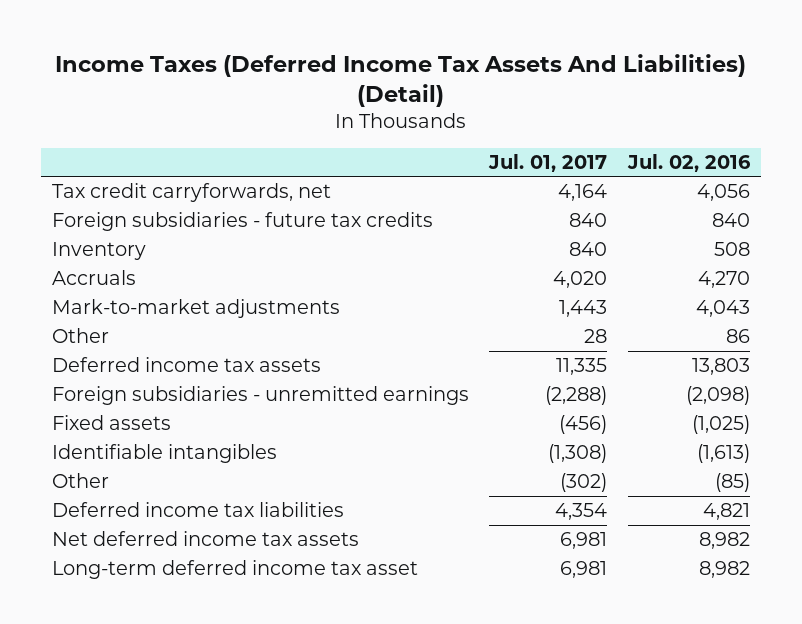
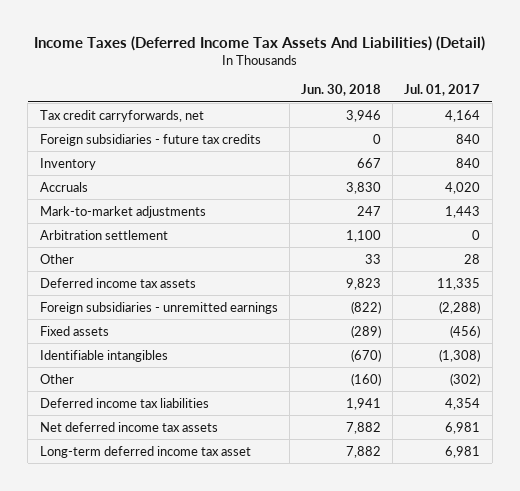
[627,153,752,172] Jul. 02, 2016 -> none
none -> [301,84,382,97] Jun. 30, 2018
none -> [39,229,168,240] Arbitration settlement

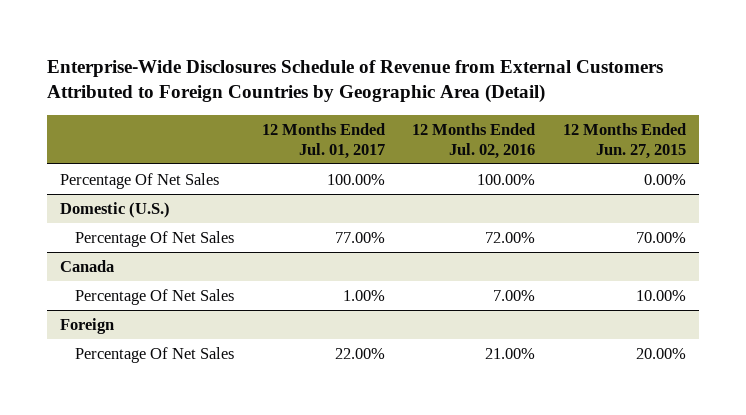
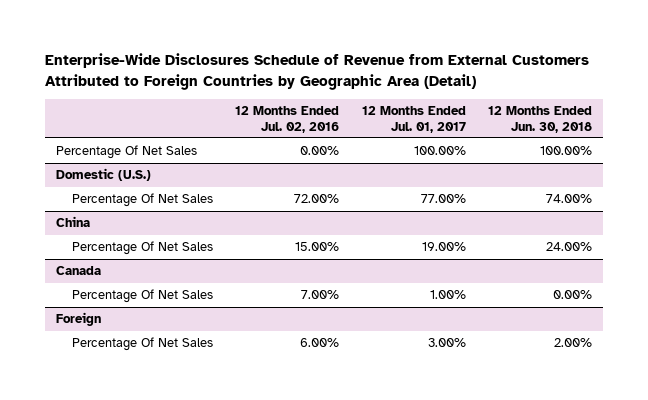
[562,122,686,159] 12 Months Ended Jun. 27, 2015 -> none
none -> [487,106,592,133] 12 Months Ended Jun. 30, 2018
[477,173,536,185] 100.00% -> [300,146,340,156] 0.00%
none -> [55,216,90,228] China
none -> [72,241,214,256] Percentage Of Net Sales
[334,347,385,359] 22.00% -> [427,338,466,348] 3.00%
[485,347,536,359] 21.00% -> [300,338,340,348] 6.00%

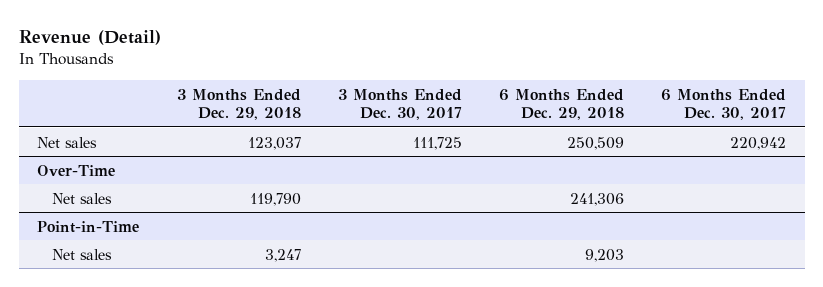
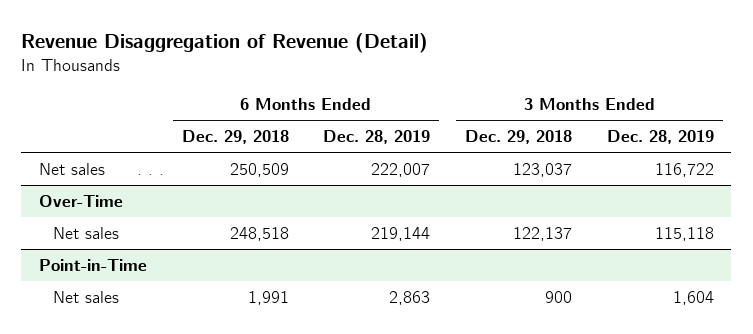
[18,30,161,46] Revenue (Detail) -> [21,33,429,54] Revenue Disaggregation of Revenue (Detail)
[337,88,462,121] 3 Months Ended Dec. 30, 2017 -> none
[661,88,787,121] 6 Months Ended Dec. 30, 2017 -> none
none -> [323,130,431,145] Dec. 28, 2019
none -> [606,130,714,145] Dec. 28, 2019
[249,192,301,206] 119,790 -> [513,226,573,241] 122,137
[569,192,624,206] 241,306 -> [229,226,289,241] 248,518
[264,248,301,262] 3,247 -> [545,290,573,303] 900
[584,248,624,262] 9,203 -> [247,290,289,305] 1,991

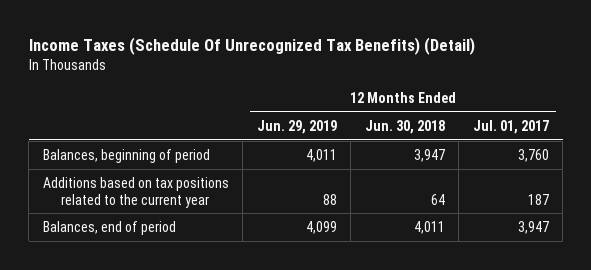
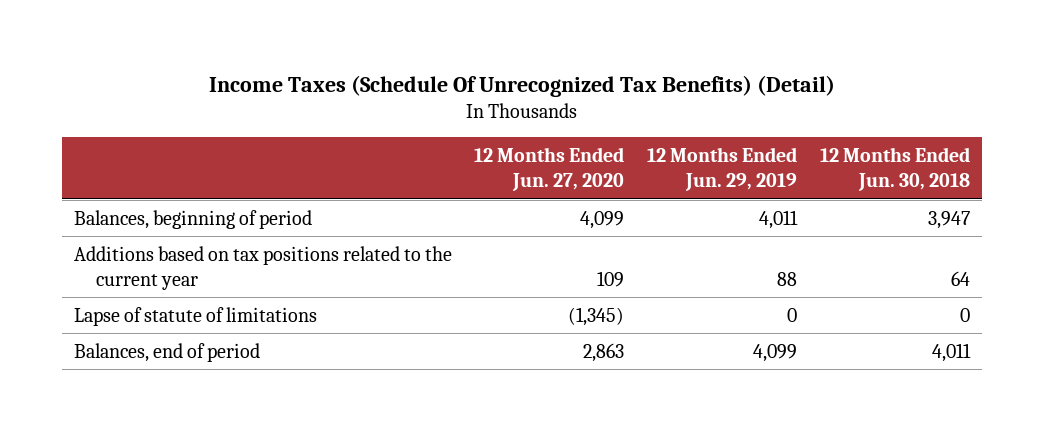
[472,119,549,134] Jul. 01, 2017 -> none
none -> [474,147,625,192] 12 Months Ended Jun. 27, 2020
none -> [73,306,317,326] Lapse of statute of limitations

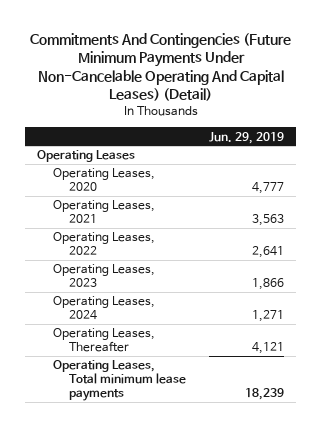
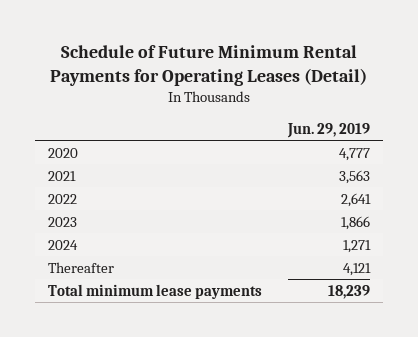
[29,32,291,102] Commitments And Contingencies (Future Minimum Payments Under Non-Cancelable Operating And Capital Leases) (Detail) -> [49,45,367,86] Schedule of Future Minimum Rental Payments for Operating Leases (Detail)
[37,150,136,163] Operating Leases -> none
[53,168,156,192] Operating Leases, 2020 -> [47,147,78,158] 2020
[53,200,156,224] Operating Leases, 2021 -> [47,170,76,181] 2021
[53,232,156,256] Operating Leases, 2022 -> [47,193,77,204] 2022
[53,264,156,288] Operating Leases, 2023 -> [47,216,77,227] 2023
[53,296,156,321] Operating Leases, 2024 -> [47,239,78,250] 2024
[53,328,156,353] Operating Leases, Thereafter -> [47,261,114,273] Thereafter
[53,360,187,402] Operating Leases, Total minimum lease payments -> [47,283,262,299] Total minimum lease payments

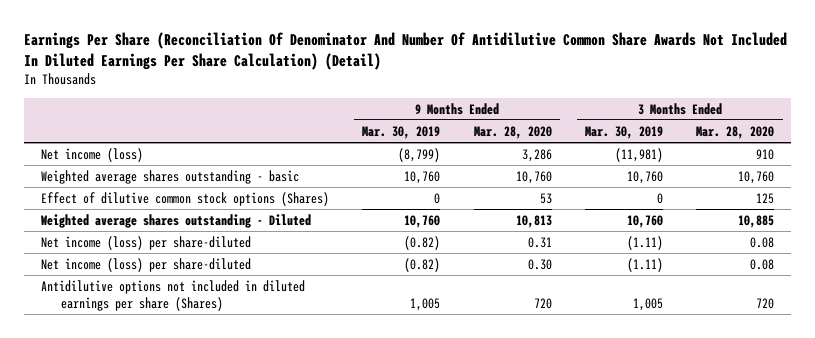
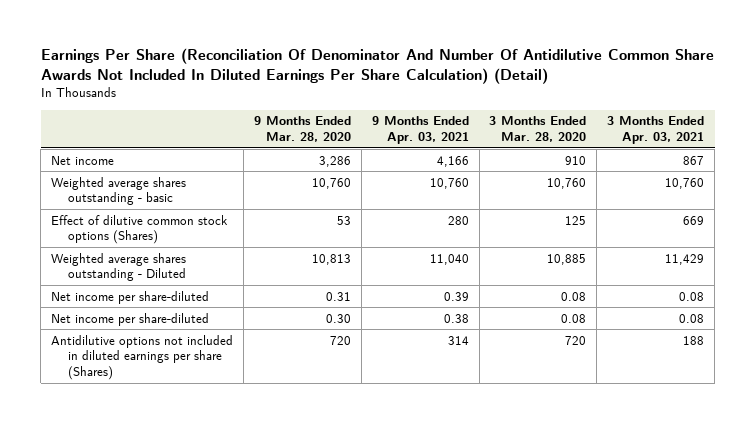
[362,125,441,139] Mar. 30, 2019 -> none
[585,125,664,139] Mar. 30, 2019 -> none
none -> [371,116,469,144] 9 Months Ended Apr. 03, 2021
none -> [607,116,705,144] 3 Months Ended Apr. 03, 2021
[40,147,143,162] Net income (loss) -> [51,155,115,165] Net income
[40,235,251,250] Net income (loss) per share-diluted -> [51,290,210,304] Net income per share-diluted
[40,257,251,272] Net income (loss) per share-diluted -> [51,312,210,326] Net income per share-diluted

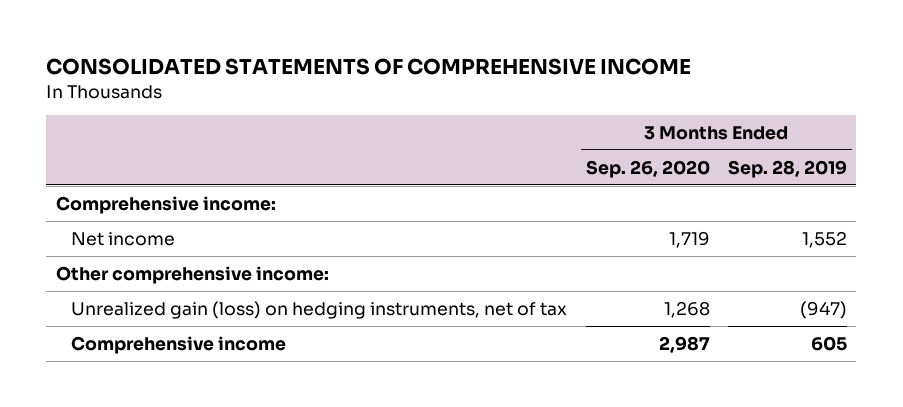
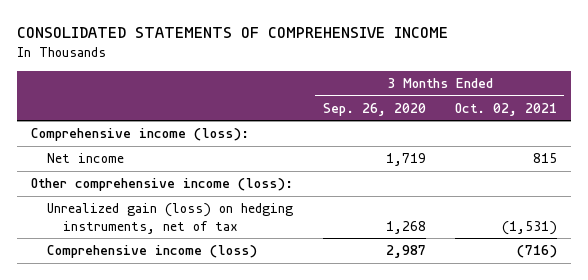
[728,159,848,178] Sep. 28, 2019 -> none
none -> [454,102,557,116] Oct. 02, 2021
[55,195,276,214] Comprehensive income: -> [31,128,250,142] Comprehensive income (loss):
[55,265,329,284] Other comprehensive income: -> [31,178,294,192] Other comprehensive income (loss):
[71,335,287,354] Comprehensive income -> [47,245,258,259] Comprehensive income (loss)

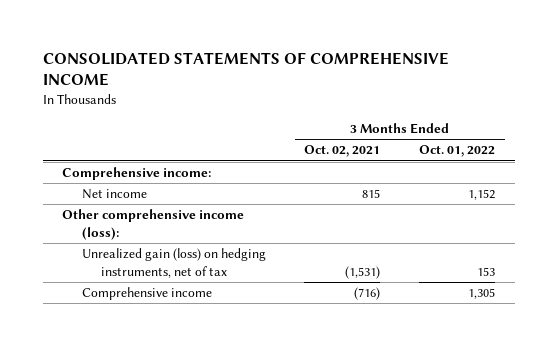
[322,102,426,116] Sep. 26, 2020 -> none
none -> [419,145,496,158] Oct. 01, 2022
[31,128,250,142] Comprehensive income (loss): -> [62,167,212,181] Comprehensive income:
[47,245,258,259] Comprehensive income (loss) -> [81,287,212,301] Comprehensive income

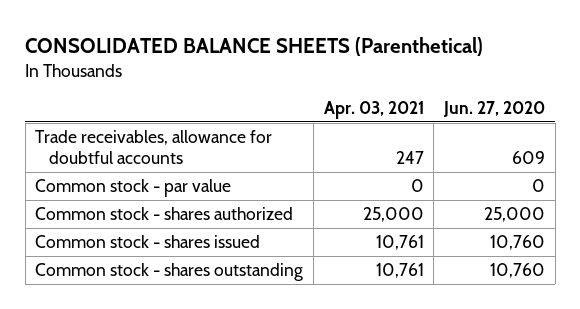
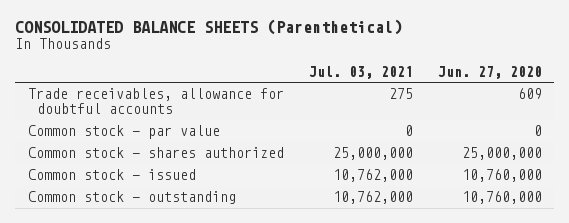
[323,101,424,120] Apr. 03, 2021 -> none
none -> [308,65,413,79] Jul. 03, 2021
[483,207,545,223] 25,000 -> [461,147,542,161] 25,000,000
[35,235,261,249] Common stock - shares issued -> [27,169,196,181] Common stock - issued
[489,235,545,251] 10,760 -> [461,169,542,183] 10,760,000
[35,263,304,282] Common stock - shares outstanding -> [27,191,236,205] Common stock - outstanding
[489,263,545,279] 10,760 -> [461,191,542,205] 10,760,000

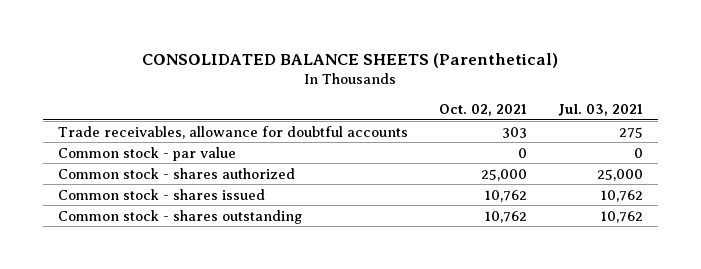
[437,65,542,79] Jun. 27, 2020 -> none
none -> [438,104,527,117] Oct. 02, 2021
[332,147,413,161] 25,000,000 -> [596,168,643,181] 25,000
[27,169,196,181] Common stock - issued -> [57,188,265,200] Common stock - shares issued
[332,169,413,183] 10,762,000 -> [600,189,643,202] 10,762
[27,191,236,205] Common stock - outstanding -> [57,209,302,224] Common stock - shares outstanding
[332,191,413,205] 10,762,000 -> [600,210,643,223] 10,762

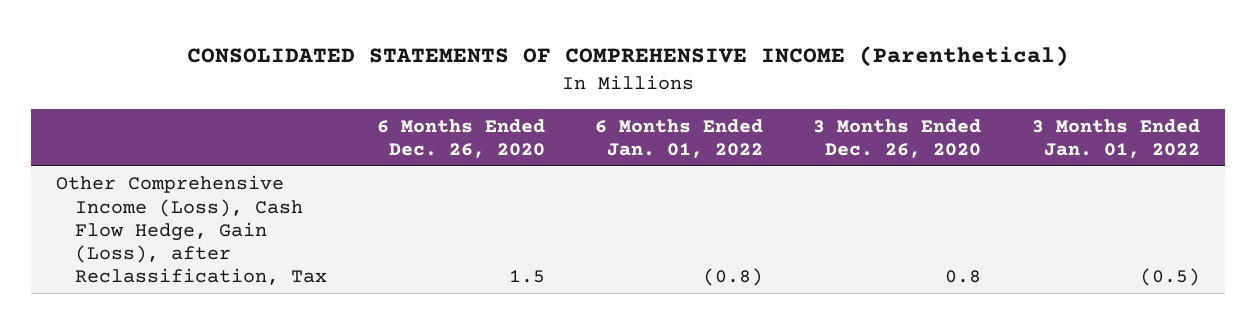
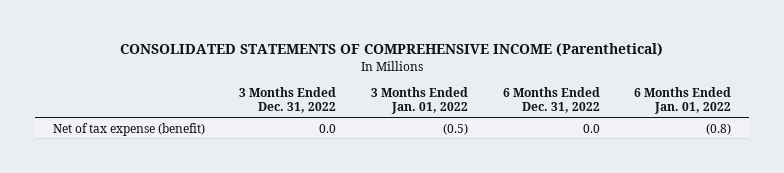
[377,118,546,158] 6 Months Ended Dec. 26, 2020 -> none
[813,118,982,158] 3 Months Ended Dec. 26, 2020 -> none
none -> [239,87,337,114] 3 Months Ended Dec. 31, 2022
none -> [502,87,600,114] 6 Months Ended Dec. 31, 2022
[56,175,328,285] Other Comprehensive Income (Loss), Cash Flow Hedge, Gain (Loss), after Reclassification, Tax -> [52,122,205,136] Net of tax expense (benefit)

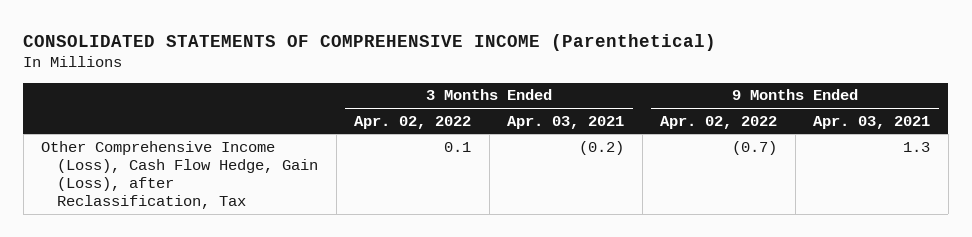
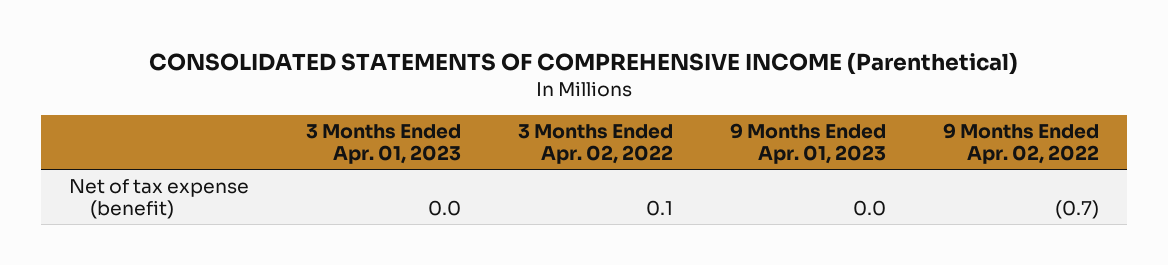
[507,115,625,129] Apr. 03, 2021 -> none
[813,115,931,129] Apr. 03, 2021 -> none
none -> [306,123,462,164] 3 Months Ended Apr. 01, 2023
none -> [729,122,886,164] 9 Months Ended Apr. 01, 2023
[41,140,319,210] Other Comprehensive Income (Loss), Cash Flow Hedge, Gain (Loss), after Reclassification, Tax -> [69,179,250,220] Net of tax expense (benefit)

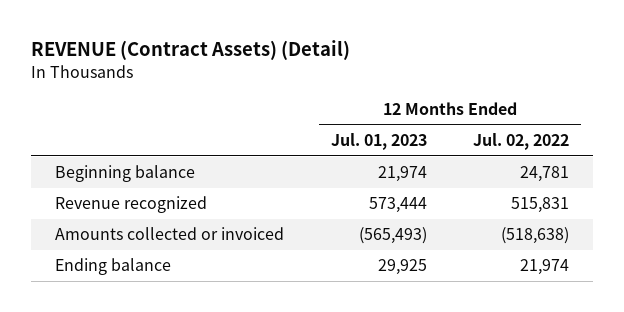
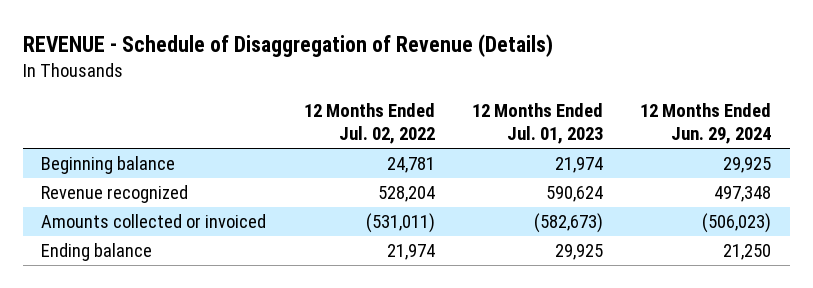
[31,40,351,61] REVENUE (Contract Assets) (Detail) -> [22,33,553,57] REVENUE - Schedule of Disaggregation of Revenue (Details)
none -> [640,103,772,145] 12 Months Ended Jun. 29, 2024
[368,197,427,214] 573,444 -> [546,186,604,203] 590,624
[511,197,570,214] 515,831 -> [377,186,435,203] 528,204
[358,227,427,245] (565,493) -> [534,213,604,234] (582,673)
[501,227,570,245] (518,638) -> [365,213,435,234] (531,011)

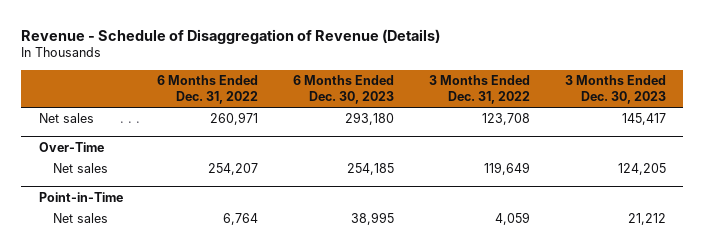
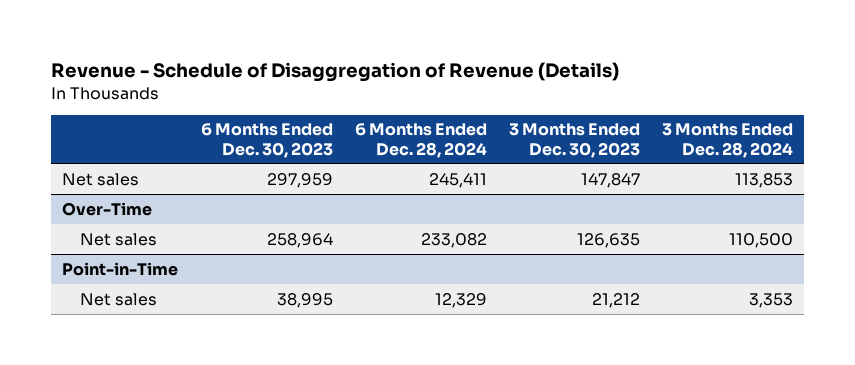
[157,75,259,104] 6 Months Ended Dec. 31, 2022 -> none
[428,75,530,104] 3 Months Ended Dec. 31, 2022 -> none
none -> [354,123,487,158] 6 Months Ended Dec. 28, 2024
none -> [661,123,793,158] 3 Months Ended Dec. 28, 2024
[345,112,395,126] 293,180 -> [266,172,333,188] 297,959
[621,113,666,126] 145,417 -> [580,172,640,188] 147,847
[347,163,395,176] 254,185 -> [266,232,333,248] 258,964
[617,163,666,176] 124,205 -> [576,232,640,248] 126,635

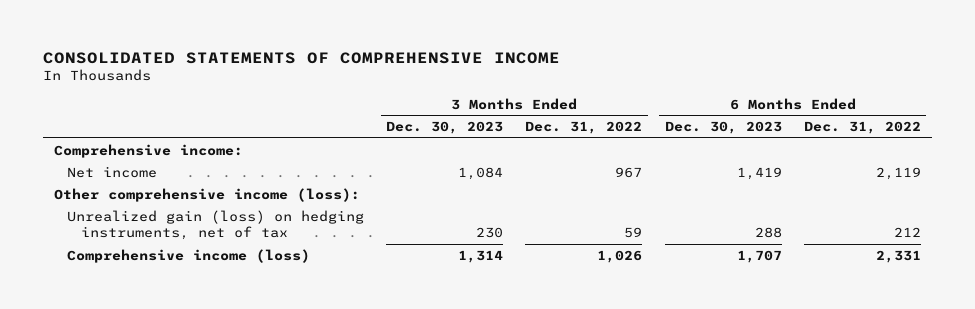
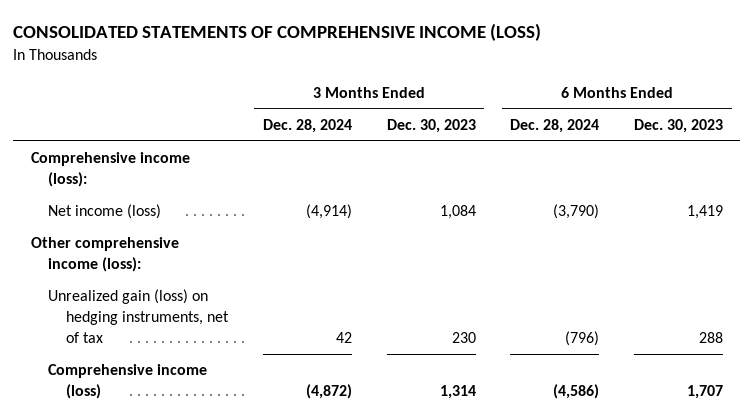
[42,51,560,64] CONSOLIDATED STATEMENTS OF COMPREHENSIVE INCOME -> [13,23,542,42] CONSOLIDATED STATEMENTS OF COMPREHENSIVE INCOME (LOSS)
[525,121,643,135] Dec. 31, 2022 -> none
[803,121,921,135] Dec. 31, 2022 -> none
none -> [262,118,352,133] Dec. 28, 2024
none -> [510,118,600,133] Dec. 28, 2024
[53,143,243,158] Comprehensive income: -> [30,152,190,188] Comprehensive income (loss):
[67,165,158,178] Net income -> [48,204,162,220] Net income (loss)

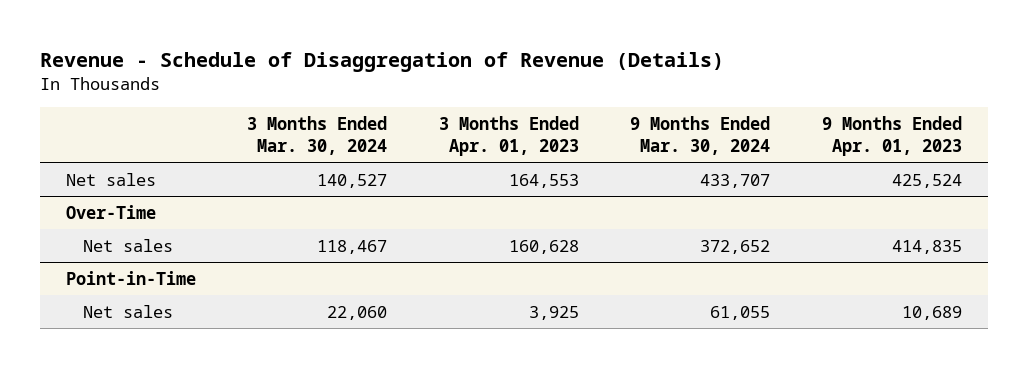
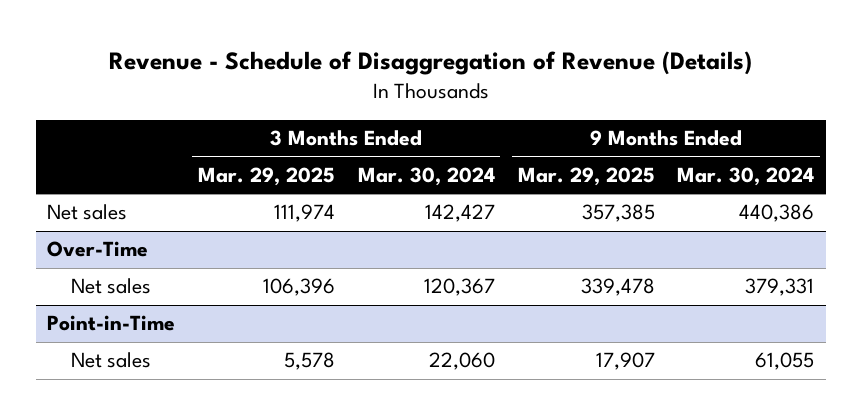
[438,115,579,156] 3 Months Ended Apr. 01, 2023 -> none
[822,115,963,156] 9 Months Ended Apr. 01, 2023 -> none
none -> [197,166,335,186] Mar. 29, 2025
none -> [517,166,655,186] Mar. 29, 2025
[317,173,388,188] 140,527 -> [424,204,495,223] 142,427
[700,173,771,188] 433,707 -> [739,204,815,223] 440,386
[317,239,388,254] 118,467 -> [423,278,495,297] 120,367
[700,239,771,254] 372,652 -> [745,278,815,297] 379,331

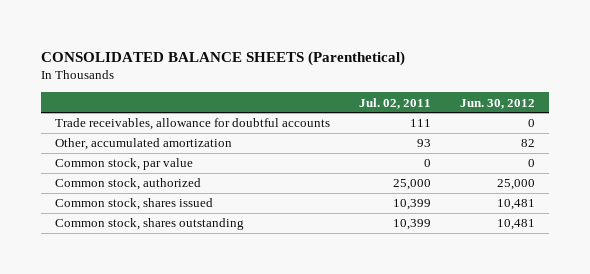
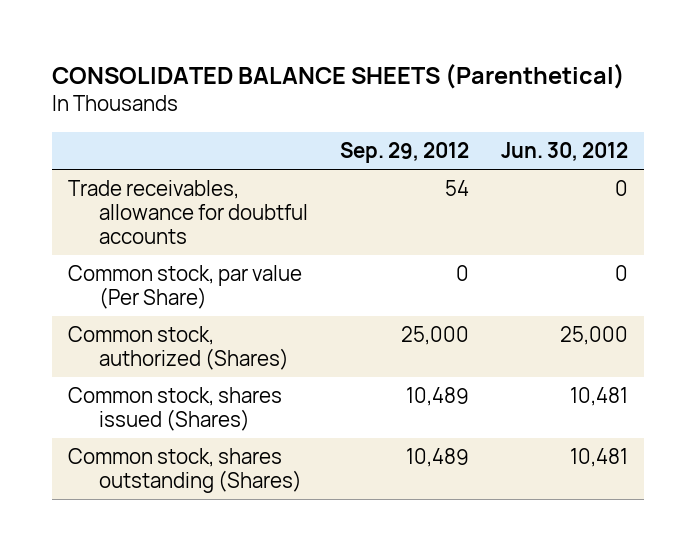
[359,97,432,109] Jul. 02, 2011 -> none
none -> [340,141,470,163] Sep. 29, 2012
[55,138,233,151] Other, accumulated amortization -> none
[55,158,194,171] Common stock, par value -> [68,265,303,309] Common stock, par value (Per Share)
[55,178,202,191] Common stock, authorized -> [68,326,290,370] Common stock, authorized (Shares)
[55,198,214,211] Common stock, shares issued -> [68,387,283,431] Common stock, shares issued (Shares)
[55,218,245,231] Common stock, shares outstanding -> [68,448,303,493] Common stock, shares outstanding (Shares)

